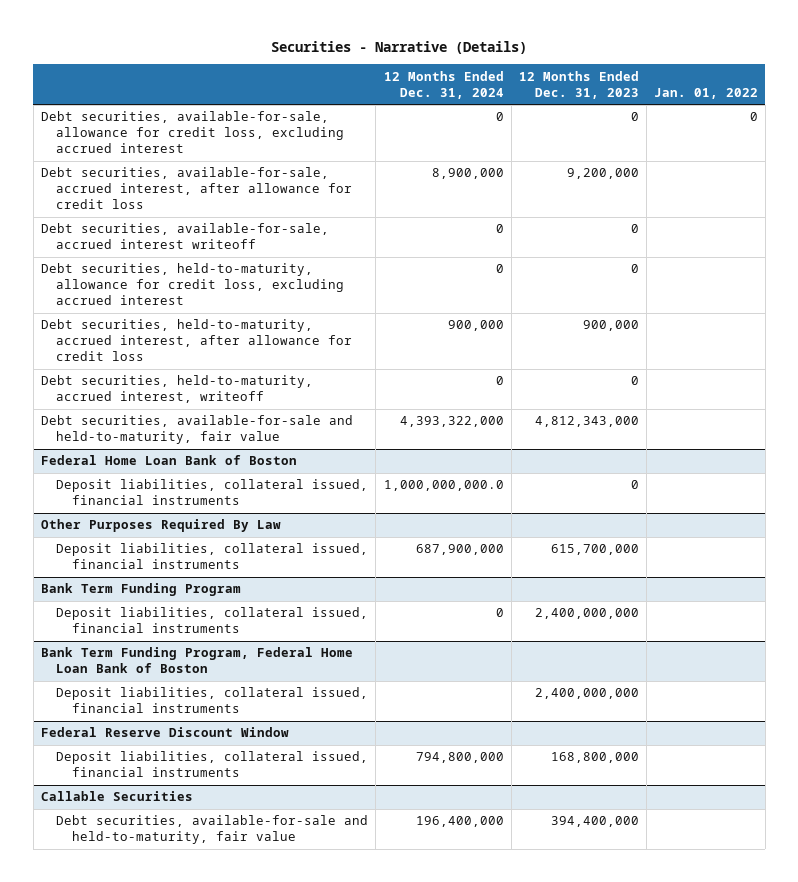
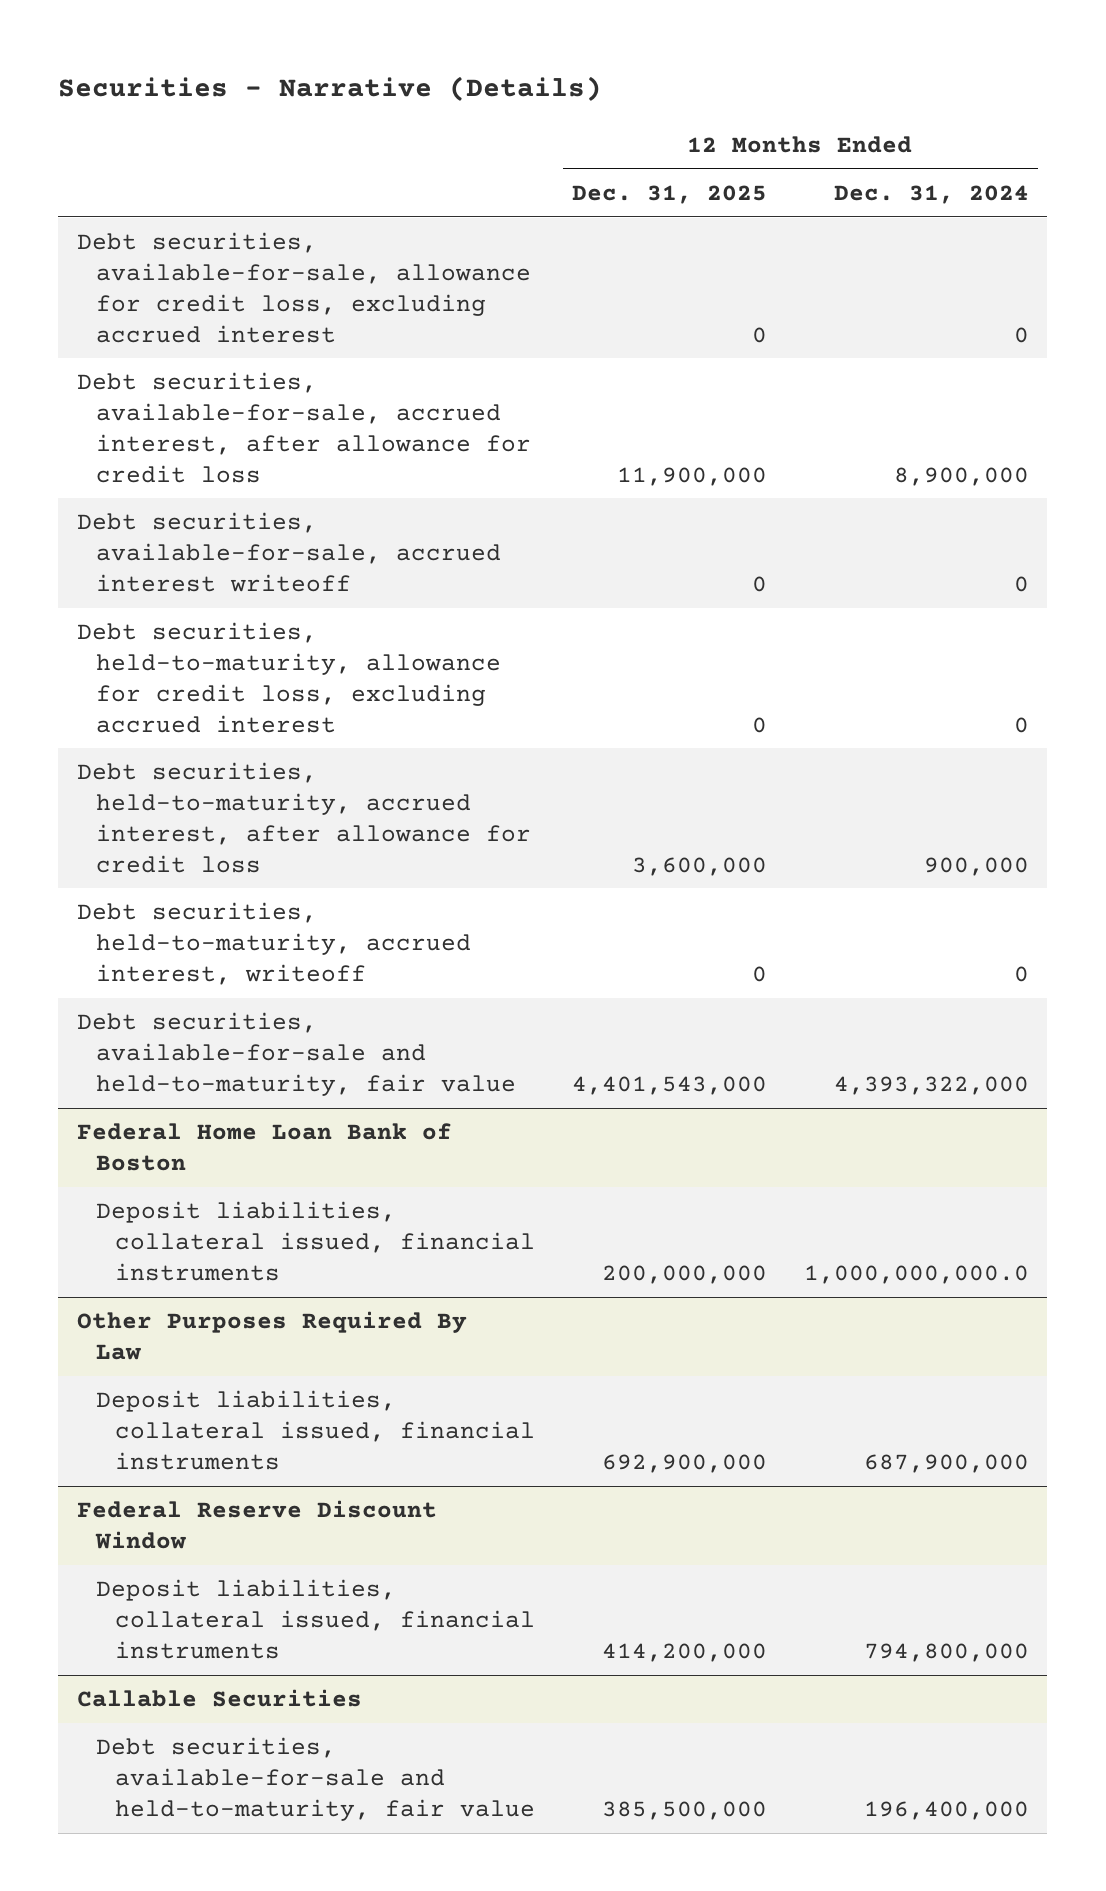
[518,70,639,99] 12 Months Ended Dec. 31, 2023 -> none
[653,87,758,99] Jan. 01, 2022 -> none
none -> [572,184,768,204] Dec. 31, 2025
[40,583,241,597] Bank Term Funding Program -> none
[56,607,369,634] Deposit liabilities, collateral issued, financial instruments -> none
[40,647,353,674] Bank Term Funding Program, Federal Home Loan Bank of Boston -> none
[56,687,369,714] Deposit liabilities, collateral issued, financial instruments -> none

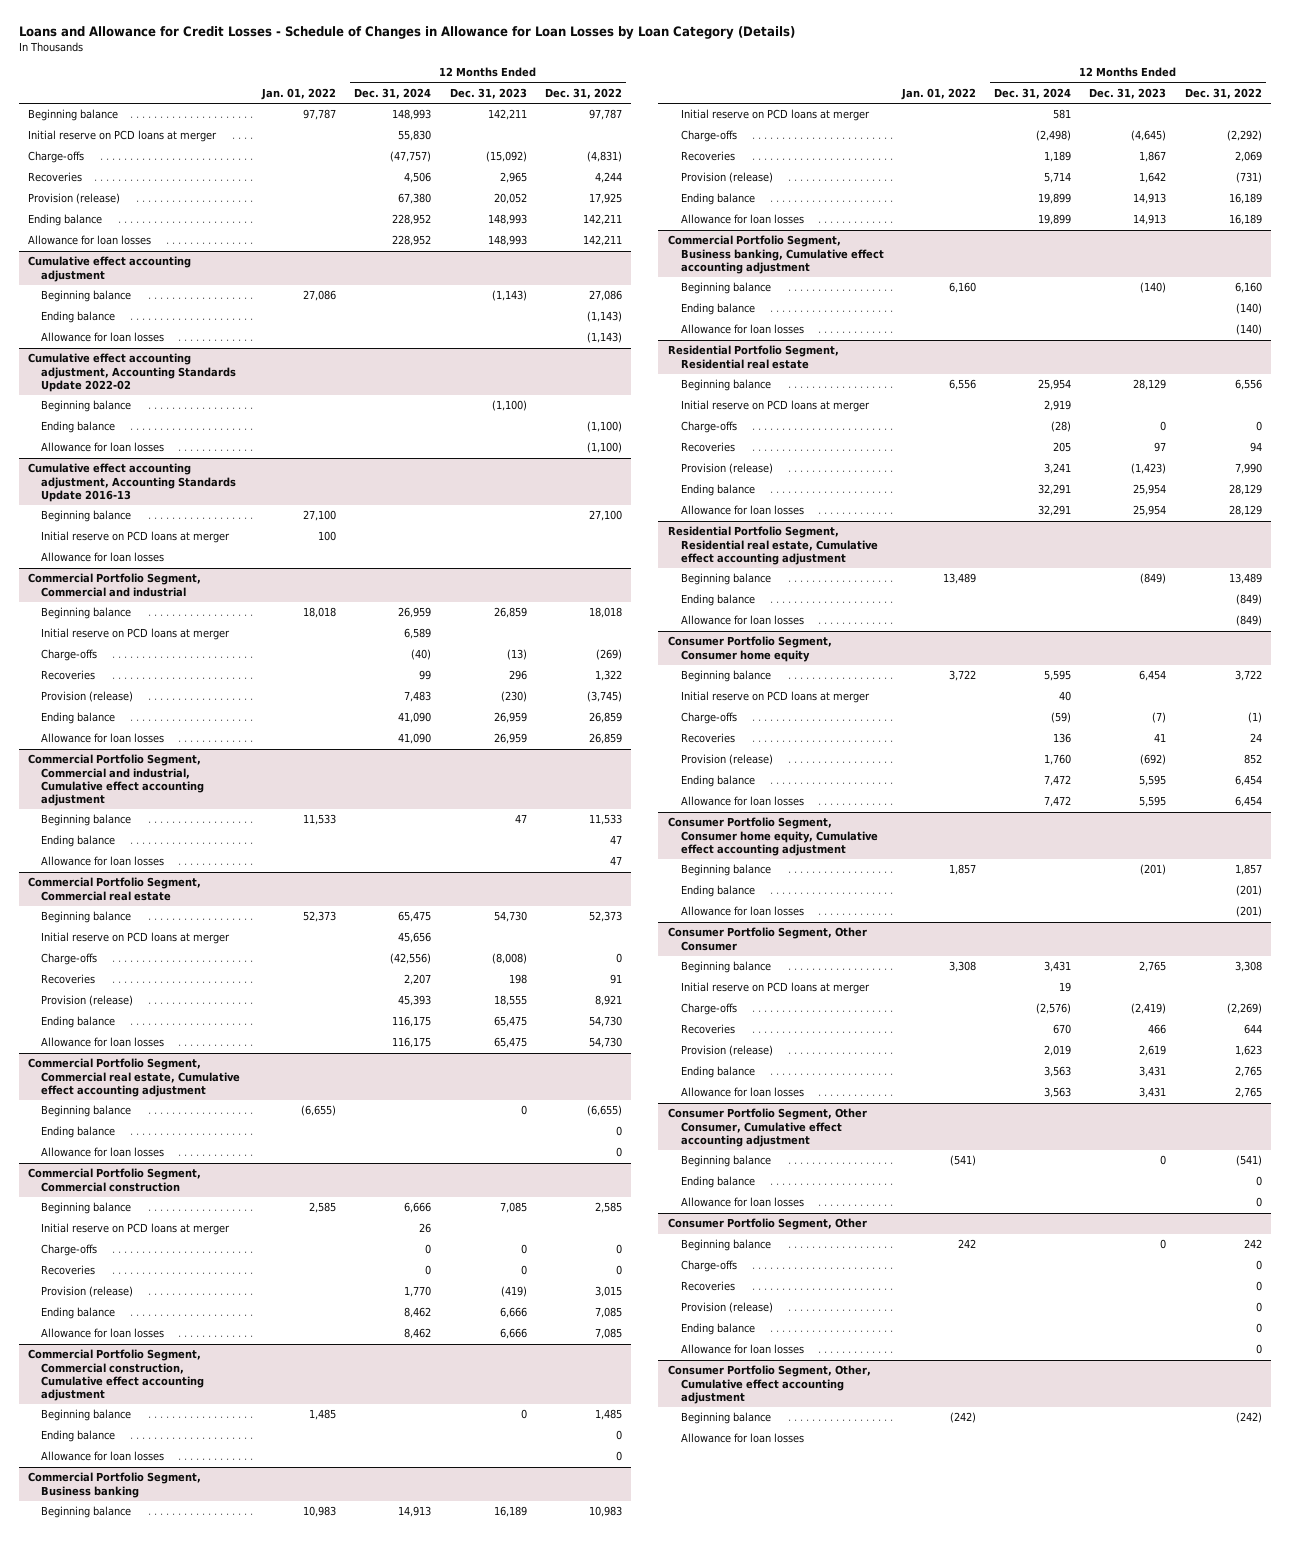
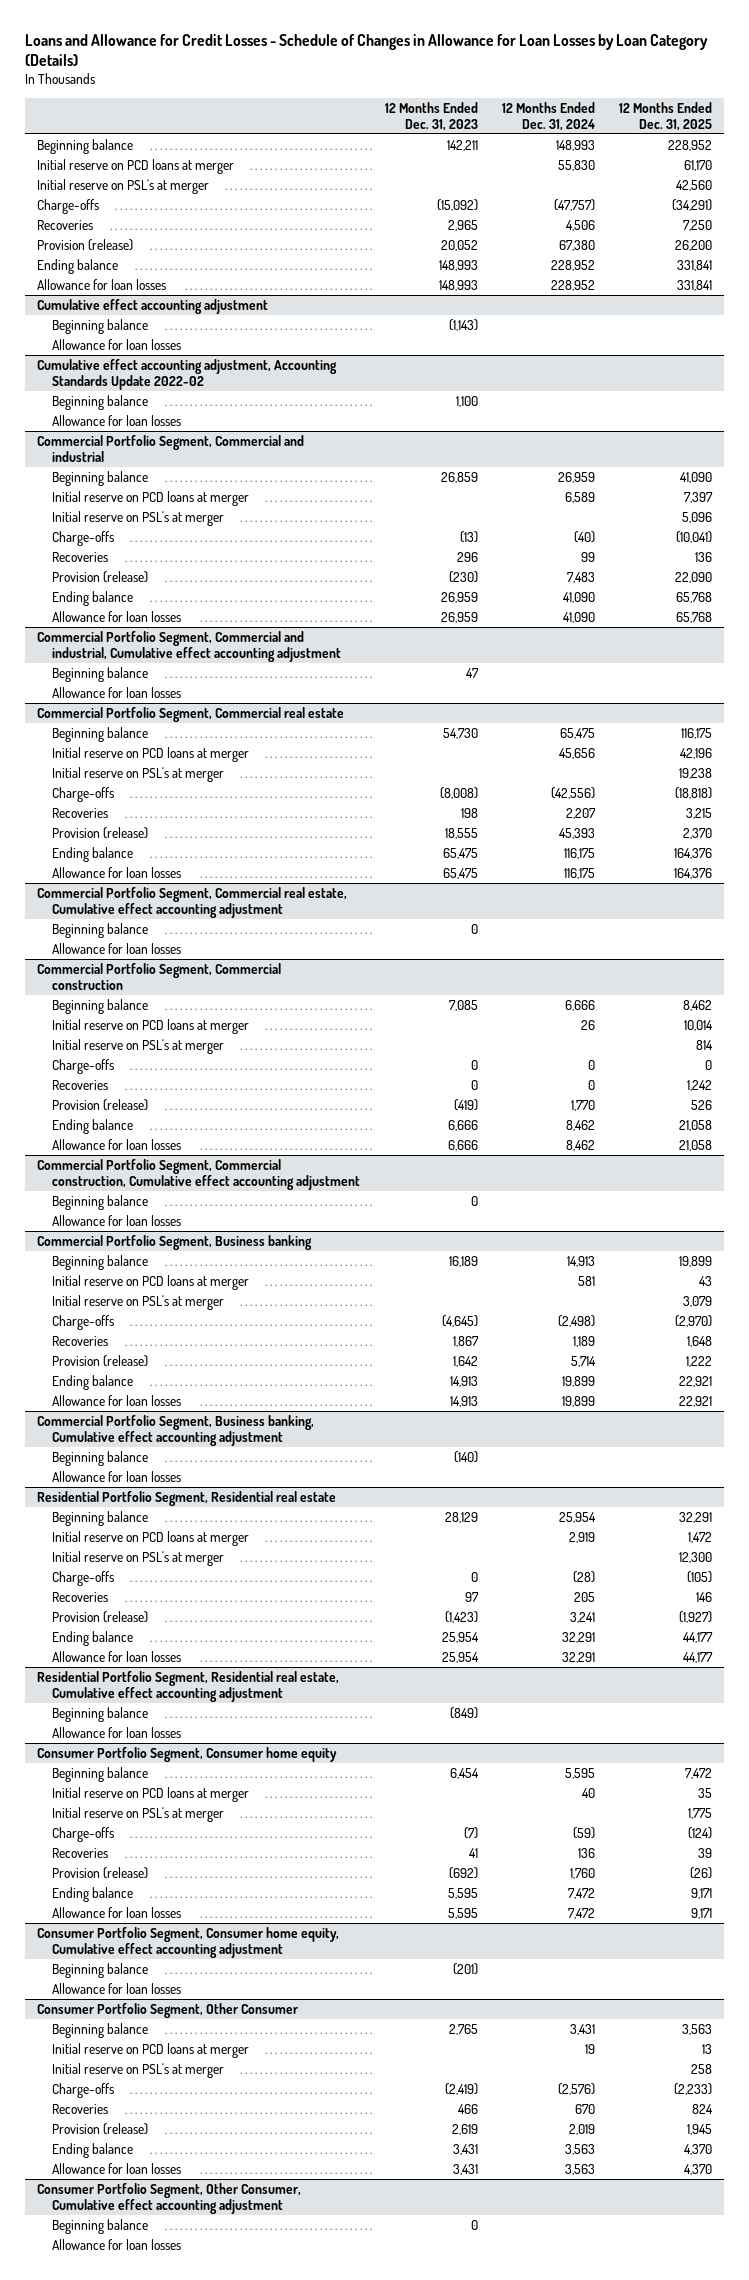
[261,87,337,100] Jan. 01, 2022 -> none
[544,87,622,99] Dec. 31, 2022 -> none
none -> [618,101,712,131] 12 Months Ended Dec. 31, 2025
none -> [37,178,210,194] Initial reserve on PSL's at merger
[41,311,116,324] Ending balance -> none
[41,421,116,434] Ending balance -> none
[41,442,165,453] Allowance for loan losses -> none
[27,463,237,502] Cumulative effect accounting adjustment, Accounting Standards Update 2016-13 -> none
[41,510,132,523] Beginning balance -> none
[41,531,231,544] Initial reserve on PCD loans at merger -> none
[491,400,527,412] (1,100) -> [455,395,478,407] 1,100
none -> [52,510,225,526] Initial reserve on PSL's at merger
[41,835,116,848] Ending balance -> none
none -> [52,766,225,782] Initial reserve on PSL's at merger
[41,1126,116,1139] Ending balance -> none
none -> [52,1038,225,1054] Initial reserve on PSL's at merger
[41,1430,116,1443] Ending balance -> none
none -> [52,1294,225,1310] Initial reserve on PSL's at merger
[680,303,755,316] Ending balance -> none
none -> [52,1550,225,1566] Initial reserve on PSL's at merger
[680,594,755,607] Ending balance -> none
none -> [52,1806,225,1822] Initial reserve on PSL's at merger
[680,885,755,898] Ending balance -> none
none -> [52,2062,225,2078] Initial reserve on PSL's at merger
[680,1176,755,1189] Ending balance -> none
[667,1218,867,1231] Consumer Portfolio Segment, Other -> none
[680,1239,771,1252] Beginning balance -> none
[680,1260,737,1273] Charge-offs -> none
[680,1281,735,1292] Recoveries -> none
[680,1302,773,1314] Provision (release) -> none
[680,1323,755,1336] Ending balance -> none
[680,1344,804,1355] Allowance for loan losses -> none
[667,1365,871,1404] Consumer Portfolio Segment, Other, Cumulative effect accounting adjustment -> none
[680,1412,771,1425] Beginning balance -> none
[680,1433,804,1444] Allowance for loan losses -> none

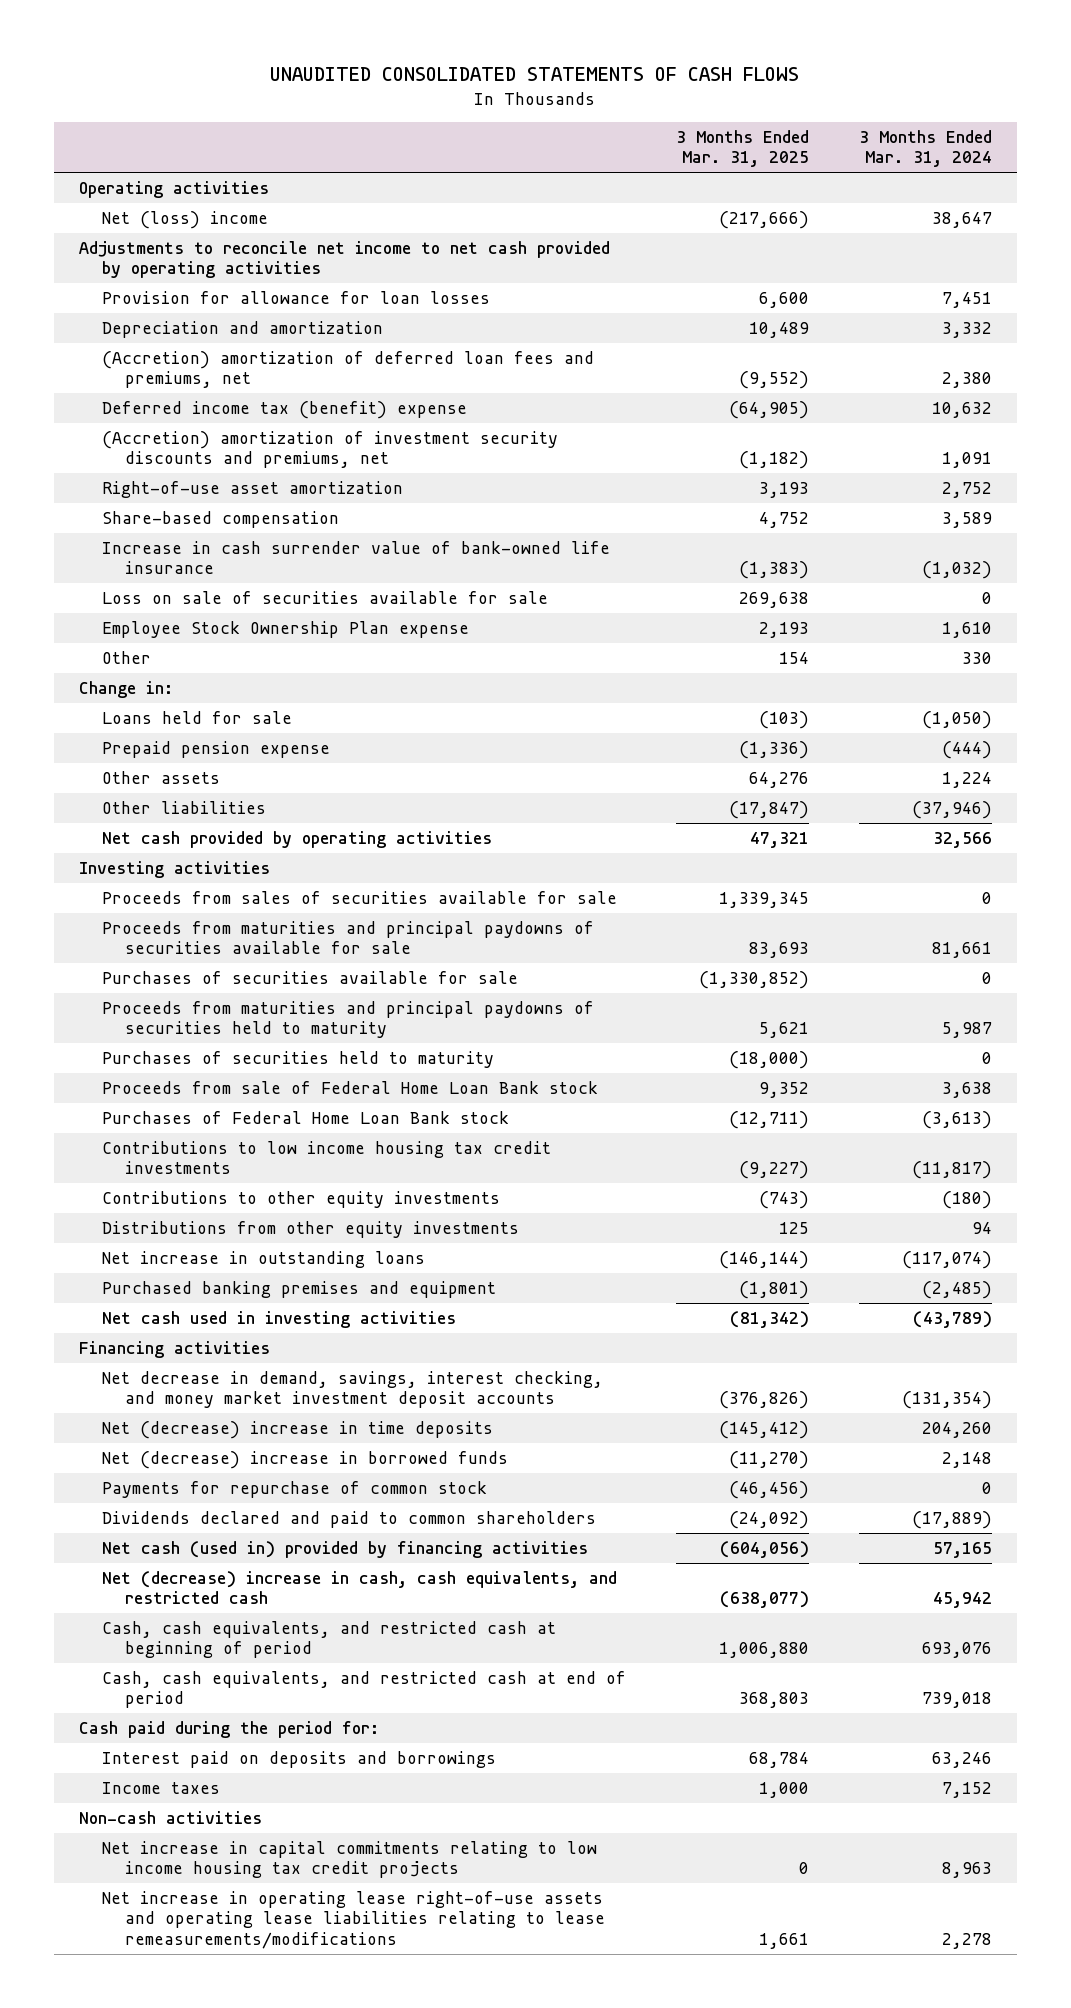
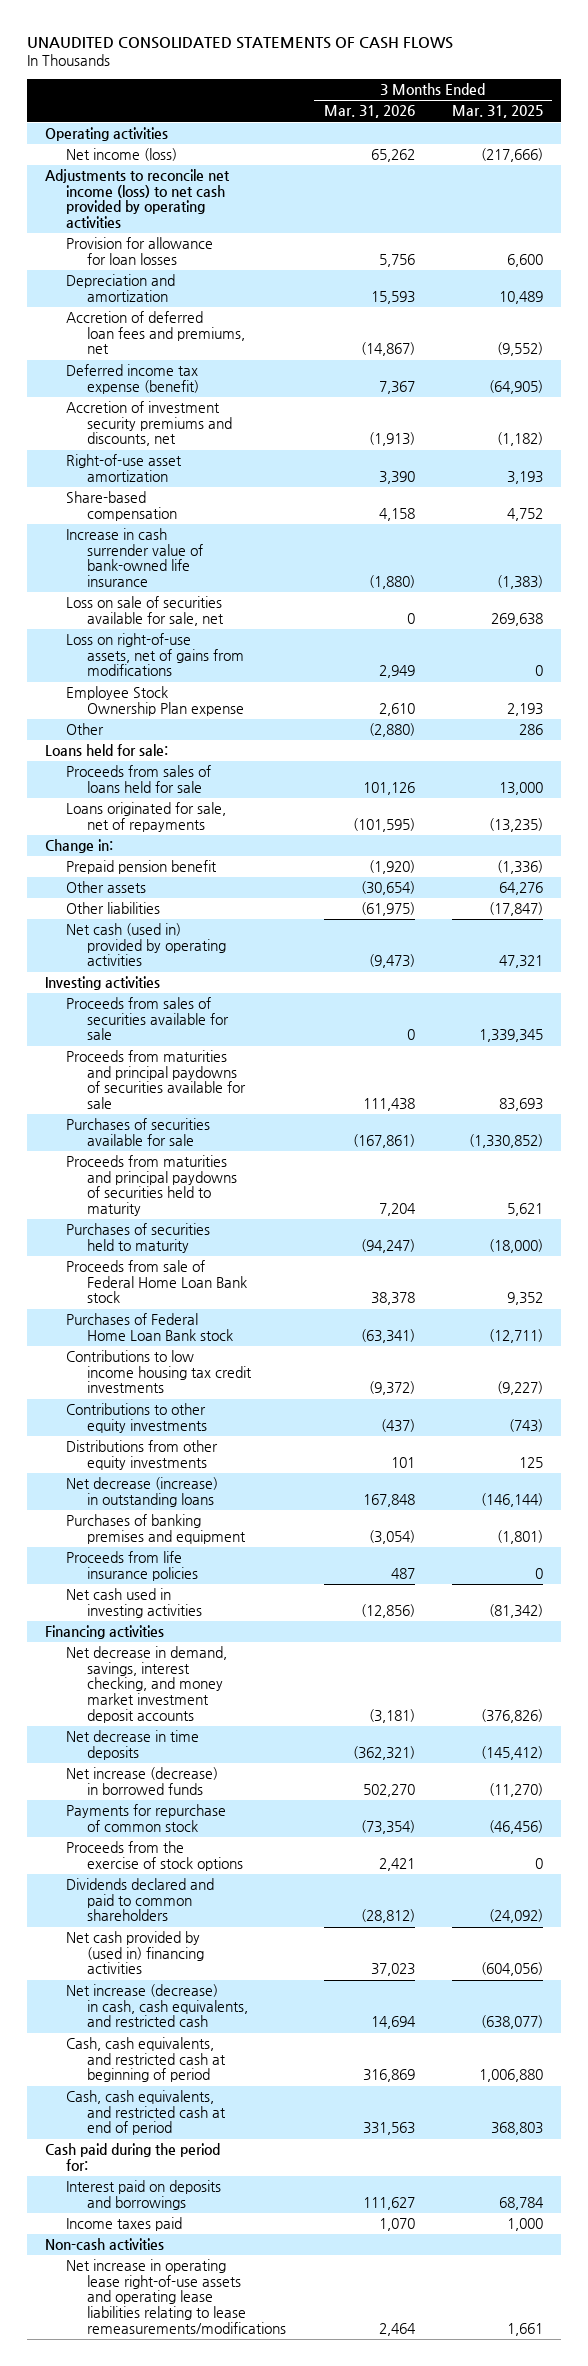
[858,129,992,168] 3 Months Ended Mar. 31, 2024 -> none
none -> [323,105,415,119] Mar. 31, 2026
[102,210,269,229] Net (loss) income -> [66,148,178,162] Net income (loss)
[78,240,610,279] Adjustments to reconcile net income to net cash provided by operating activities -> [45,169,231,228] Adjustments to reconcile net income (loss) to net cash provided by operating activities
[102,350,595,389] (Accretion) amortization of deferred loan fees and premiums, net -> [66,311,246,355] Accretion of deferred loan fees and premiums, net
[102,400,468,419] Deferred income tax (benefit) expense -> [66,364,200,394] Deferred income tax expense (benefit)
[102,430,559,469] (Accretion) amortization of investment security discounts and premiums, net -> [66,401,233,447] Accretion of investment security premiums and discounts, net
[102,590,549,604] Loss on sale of securities available for sale -> [66,596,225,626] Loss on sale of securities available for sale, net
none -> [66,633,245,677] Loss on right-of-use assets, net of gains from modifications
[779,651,810,664] 154 -> [518,724,543,736] 286
none -> [45,744,169,757] Loans held for sale:
none -> [66,765,212,793] Proceeds from sales of loans held for sale
none -> [66,802,227,832] Loans originated for sale, net of repayments
[102,710,293,724] Loans held for sale -> none
[102,740,331,758] Prepaid pension expense -> [66,860,218,875] Prepaid pension benefit
[102,830,493,848] Net cash provided by operating activities -> [66,923,227,967] Net cash (used in) provided by operating activities
[102,1250,426,1268] Net increase in outstanding loans -> [66,1477,219,1507] Net decrease (increase) in outstanding loans
[102,1280,497,1298] Purchased banking premises and equipment -> [66,1514,247,1544] Purchases of banking premises and equipment
none -> [66,1551,199,1581] Proceeds from life insurance policies
[102,1420,494,1439] Net (decrease) increase in time deposits -> [66,1730,200,1760] Net decrease in time deposits
[102,1450,509,1469] Net (decrease) increase in borrowed funds -> [66,1767,219,1795] Net increase (decrease) in borrowed funds
none -> [66,1841,244,1871] Proceeds from the exercise of stock options
[102,1540,589,1558] Net cash (used in) provided by financing activities -> [66,1931,205,1975] Net cash provided by (used in) financing activities
[102,1570,618,1605] Net (decrease) increase in cash, cash equivalents, and restricted cash -> [66,1984,249,2028] Net increase (decrease) in cash, cash equivalents, and restricted cash
[102,1781,221,1794] Income taxes -> [66,2217,183,2232] Income taxes paid
[102,1840,598,1879] Net increase in capital commitments relating to low income housing tax credit projects -> none

